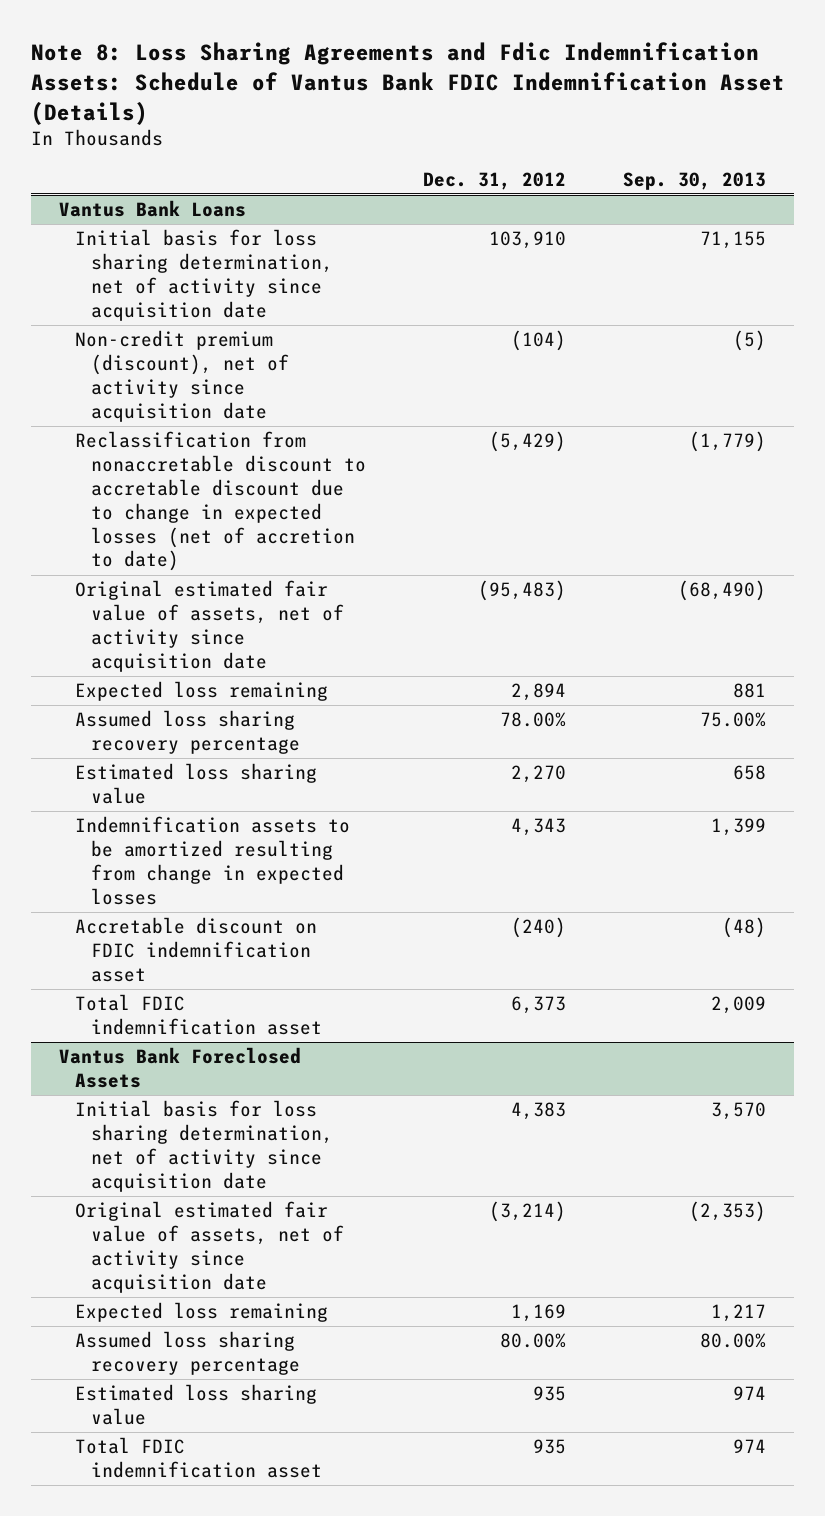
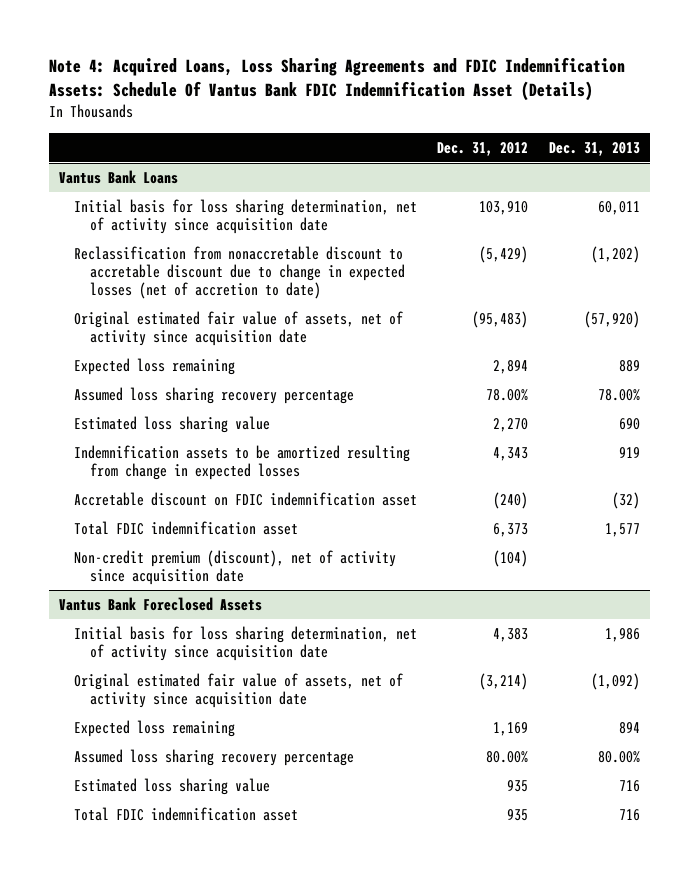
[30,42,785,125] Note 8: Loss Sharing Agreements and Fdic Indemnification Assets: Schedule of Vantus Bank FDIC Indemnification Asset (Details) -> [48,57,625,102] Note 4: Acquired Loans, Loss Sharing Agreements and FDIC Indemnification Assets: Schedule Of Vantus Bank FDIC Indemnification Asset (Details)
[622,171,766,190] Sep. 30, 2013 -> none
none -> [548,141,640,156] Dec. 31, 2013
[74,330,289,422] Non-credit premium (discount), net of activity since acquisition date -> [74,549,397,586] Non-credit premium (discount), net of activity since acquisition date

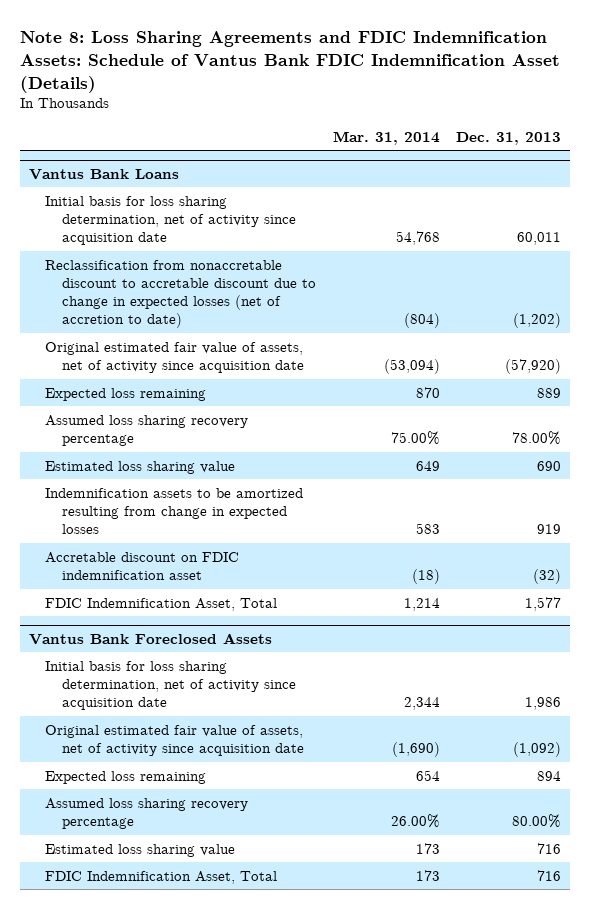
[48,57,625,102] Note 4: Acquired Loans, Loss Sharing Agreements and FDIC Indemnification Assets: Schedule Of Vantus Bank FDIC Indemnification Asset (Details) -> [20,31,561,93] Note 8: Loss Sharing Agreements and FDIC Indemnification Assets: Schedule of Vantus Bank FDIC Indemnification Asset (Details)
[437,141,529,156] Dec. 31, 2012 -> none
none -> [332,130,440,145] Mar. 31, 2014
[74,549,397,586] Non-credit premium (discount), net of activity since acquisition date -> none
[74,520,299,535] Total FDIC indemnification asset -> [45,597,278,611] FDIC Indemnification Asset, Total
[74,806,299,821] Total FDIC indemnification asset -> [45,870,278,884] FDIC Indemnification Asset, Total

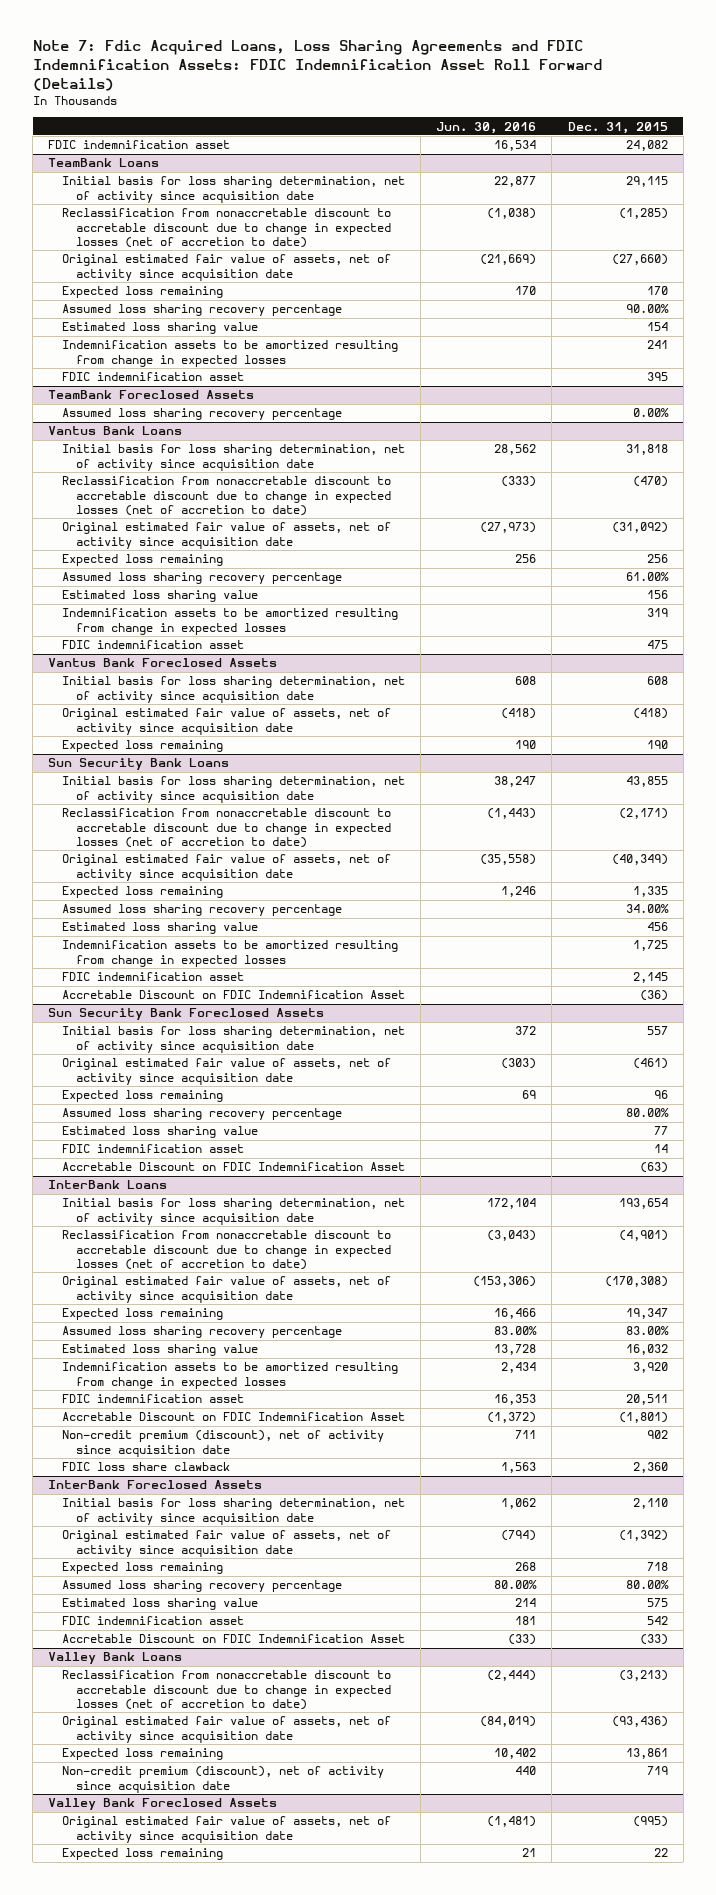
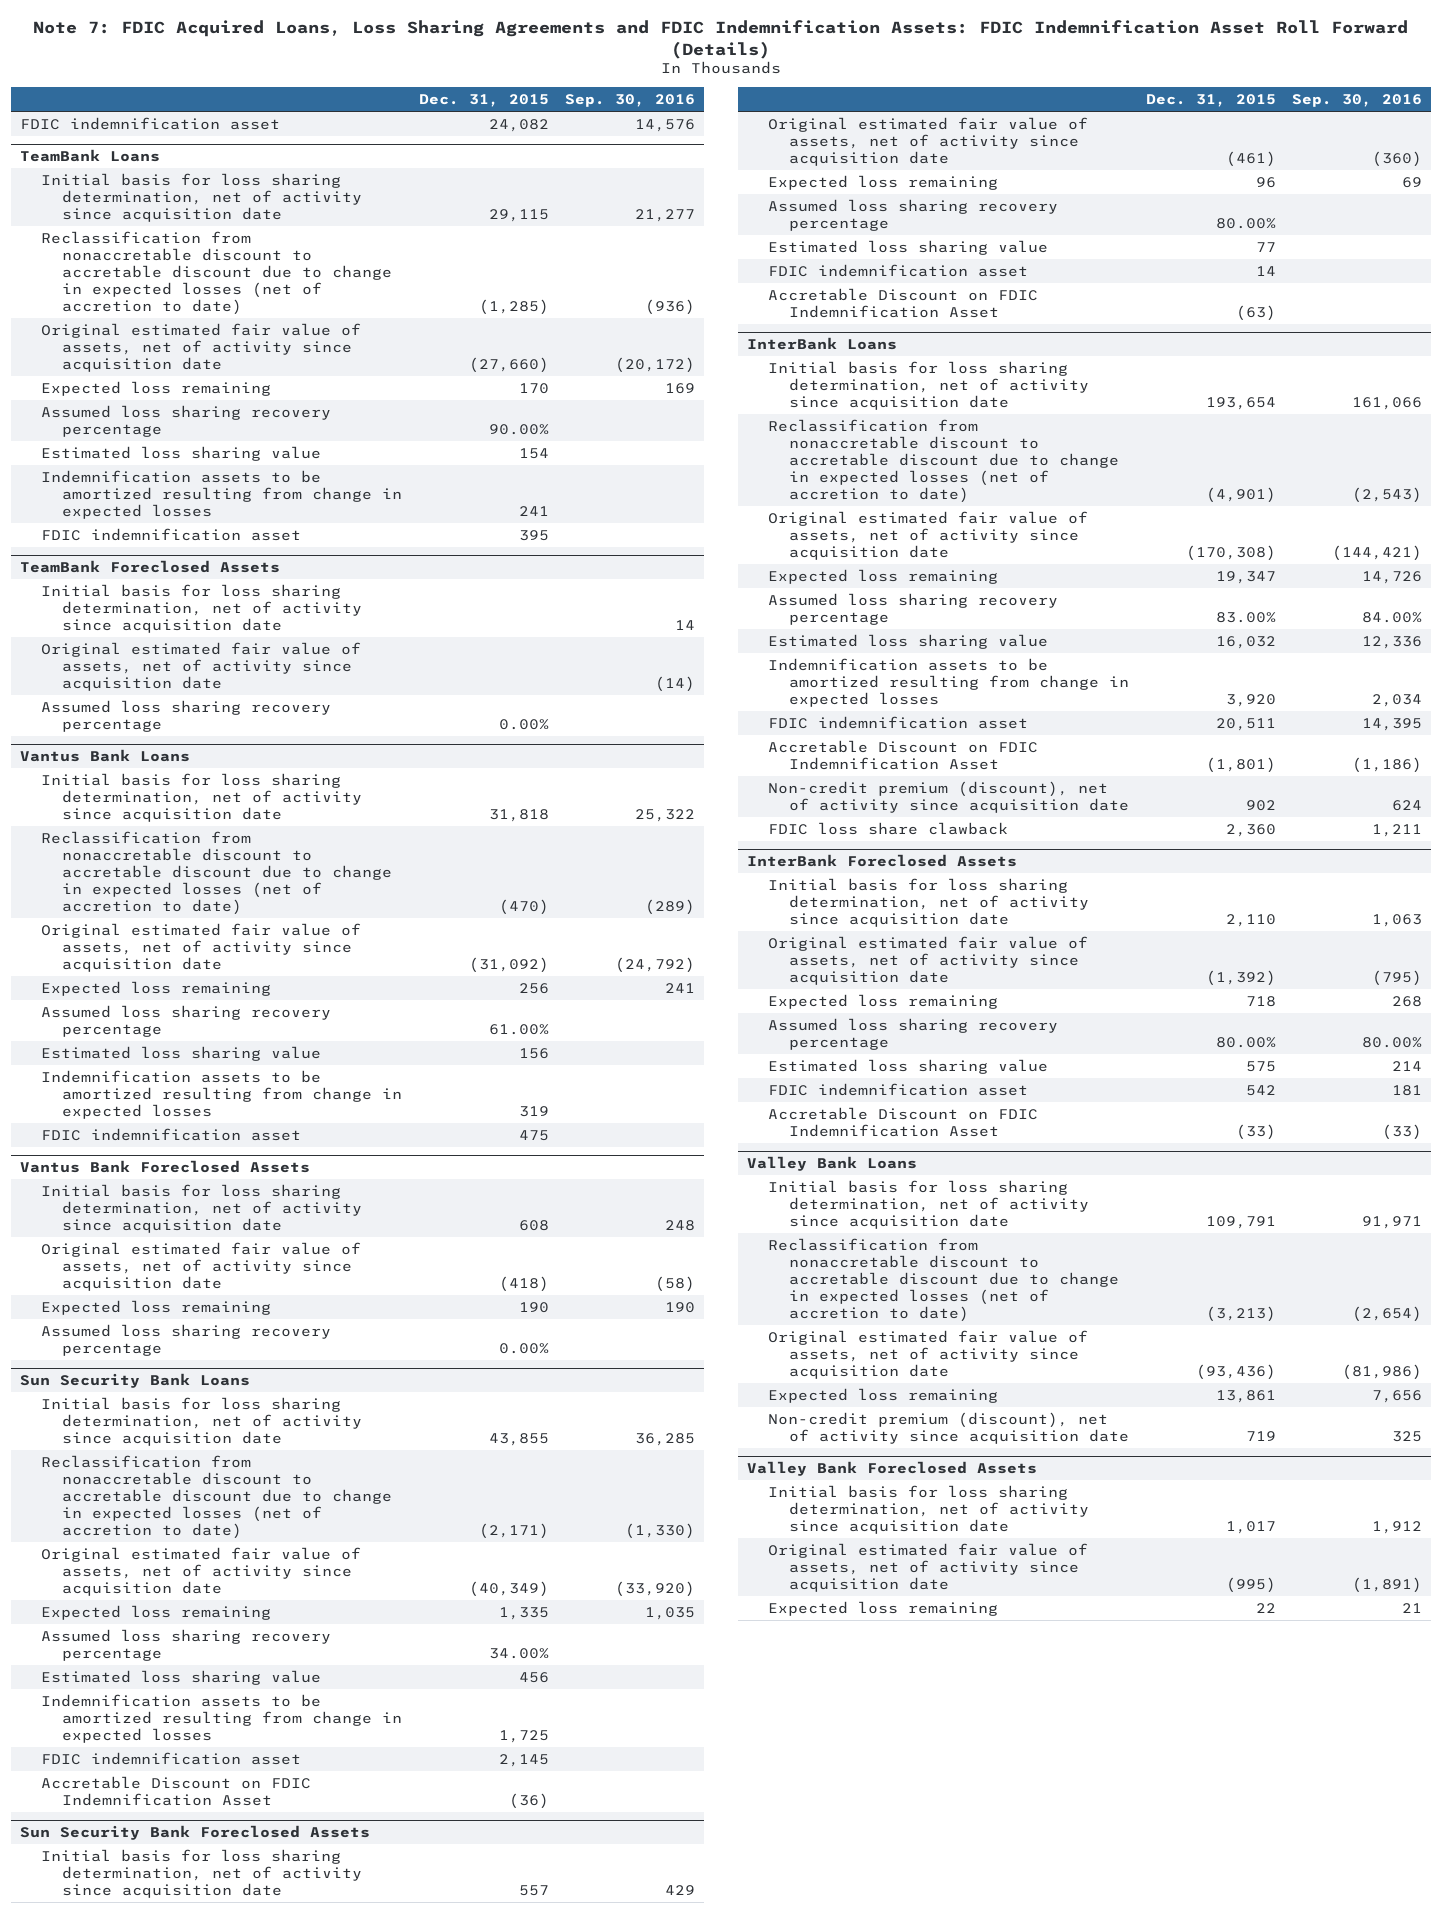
[32,40,602,91] Note 7: Fdic Acquired Loans, Loss Sharing Agreements and FDIC Indemnification Assets: FDIC Indemnification Asset Roll Forward (Details) -> [32,19,1408,59] Note 7: FDIC Acquired Loans, Loss Sharing Agreements and FDIC Indemnification Assets: FDIC Indemnification Asset Roll Forward (Details)
[436,121,537,134] Jun. 30, 2016 -> none
none -> [565,93,696,107] Sep. 30, 2016
none -> [40,583,363,633] Initial basis for loss sharing determination, net of activity since acquisition date
none -> [40,641,361,691] Original estimated fair value of assets, net of activity since acquisition date
none -> [40,1323,331,1356] Assumed loss sharing recovery percentage
none -> [767,1179,1090,1229] Initial basis for loss sharing determination, net of activity since acquisition date
none -> [767,1484,1090,1534] Initial basis for loss sharing determination, net of activity since acquisition date

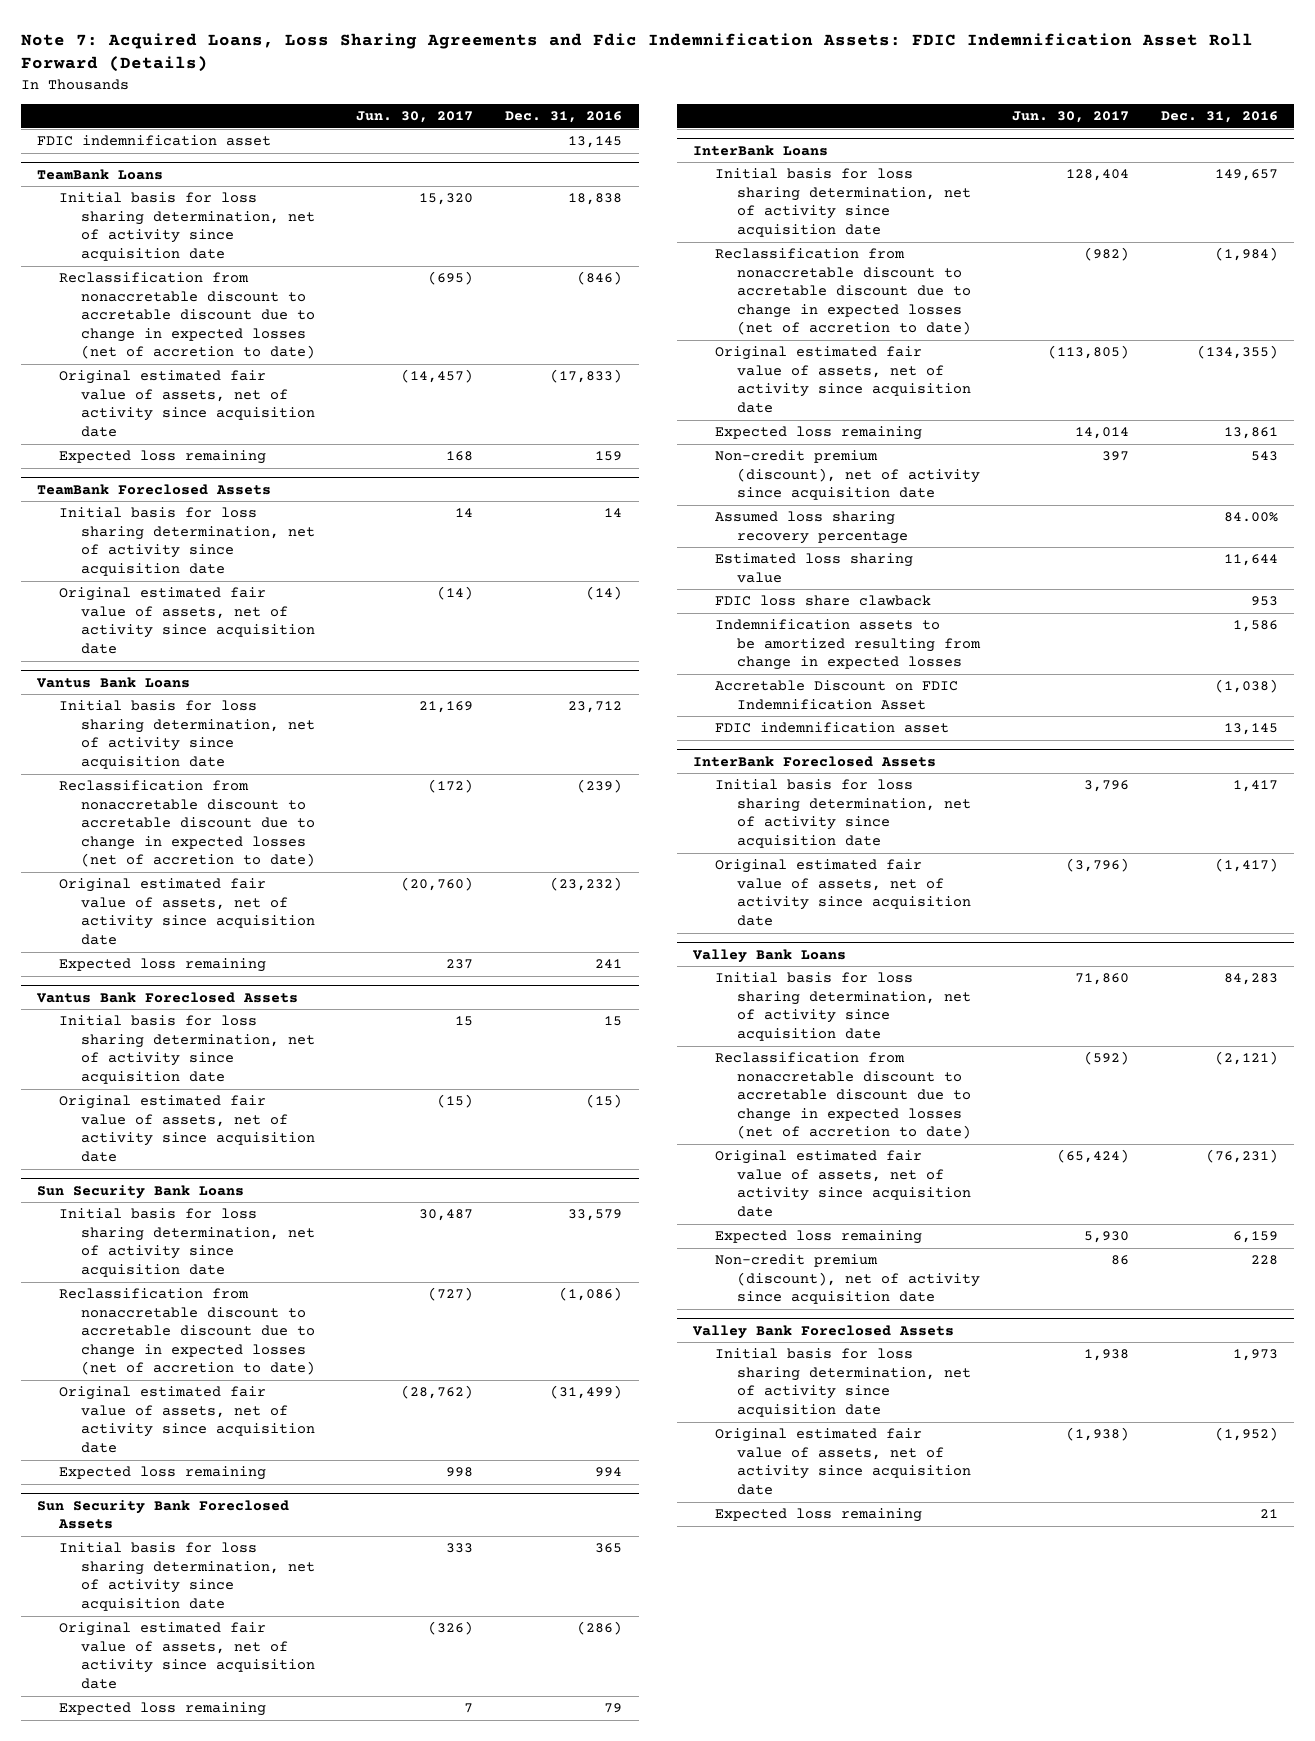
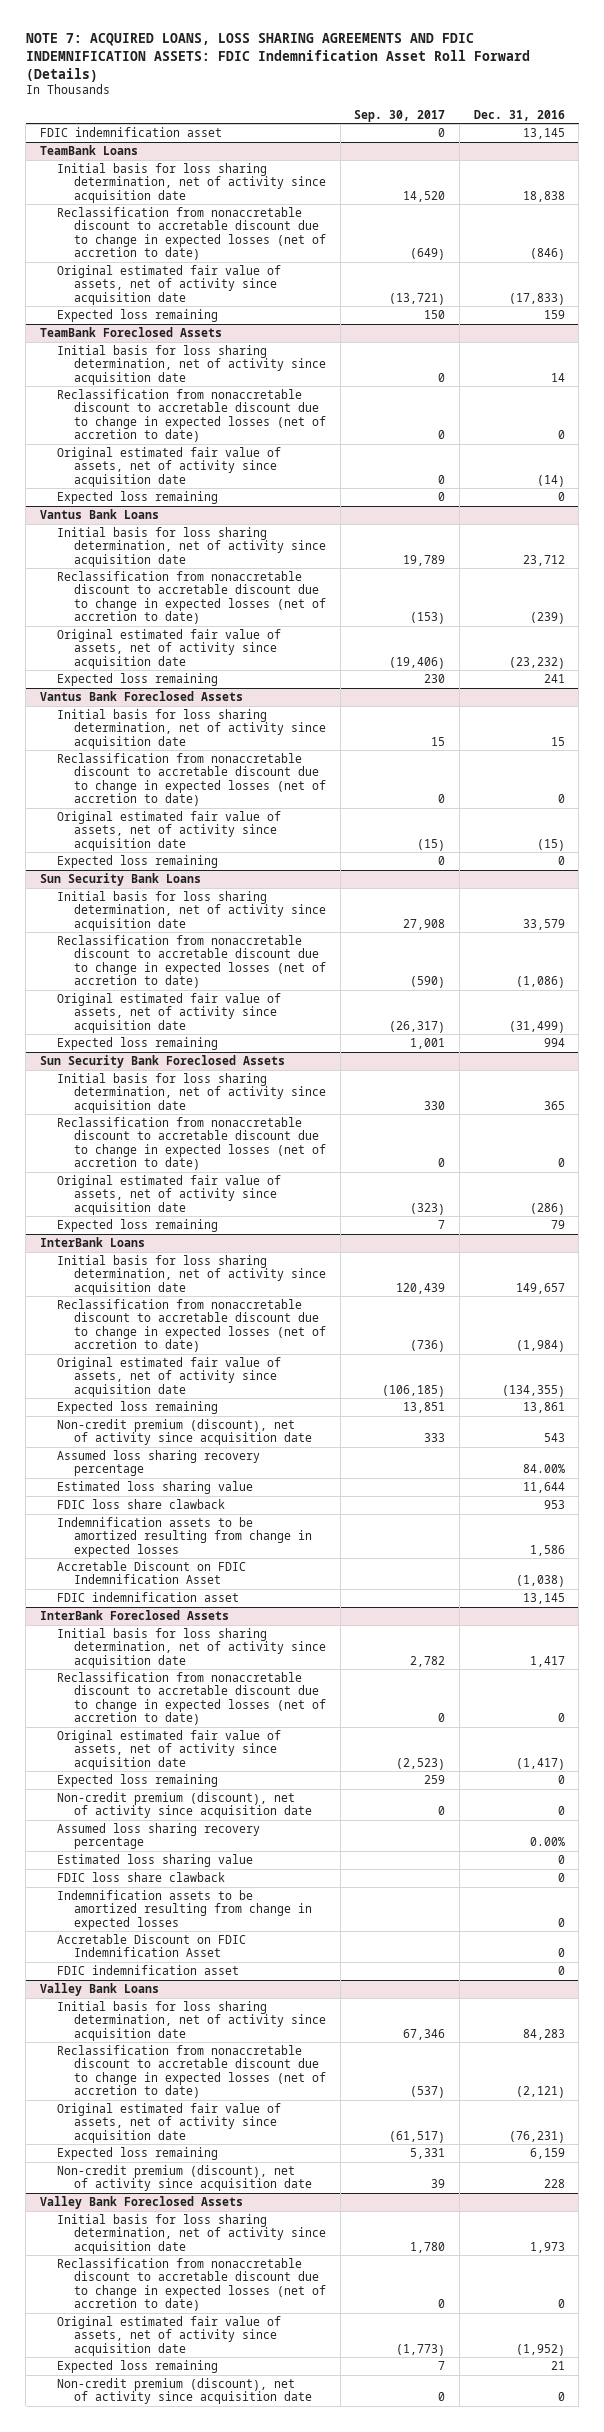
[20,32,1253,73] Note 7: Acquired Loans, Loss Sharing Agreements and Fdic Indemnification Assets: FDIC Indemnification Asset Roll Forward (Details) -> [25,33,530,82] NOTE 7: ACQUIRED LOANS, LOSS SHARING AGREEMENTS AND FDIC INDEMNIFICATION ASSETS: FDIC Indemnification Asset Roll Forward (Details)
[356,111,474,124] Jun. 30, 2017 -> none
none -> [354,109,446,122] Sep. 30, 2017
none -> [56,388,327,443] Reclassification from nonaccretable discount to accretable discount due to change in expected losses (net of accretion to date)
none -> [56,490,218,504] Expected loss remaining
none -> [56,752,327,807] Reclassification from nonaccretable discount to accretable discount due to change in expected losses (net of accretion to date)
none -> [56,854,218,868] Expected loss remaining
none -> [56,1116,327,1171] Reclassification from nonaccretable discount to accretable discount due to change in expected losses (net of accretion to date)
none -> [56,1671,327,1726] Reclassification from nonaccretable discount to accretable discount due to change in expected losses (net of accretion to date)
none -> [56,1773,218,1787] Expected loss remaining
none -> [56,1791,313,1819] Non-credit premium (discount), net of activity since acquisition date
none -> [56,1822,260,1850] Assumed loss sharing recovery percentage
none -> [56,1853,253,1867] Estimated loss sharing value
none -> [56,1871,225,1882] FDIC loss share clawback
none -> [56,1889,313,1930] Indemnification assets to be amortized resulting from change in expected losses
none -> [56,1933,246,1958] Accretable Discount on FDIC Indemnification Asset
none -> [56,1964,239,1975] FDIC indemnification asset
none -> [56,2257,327,2312] Reclassification from nonaccretable discount to accretable discount due to change in expected losses (net of accretion to date)
none -> [56,2377,313,2405] Non-credit premium (discount), net of activity since acquisition date

